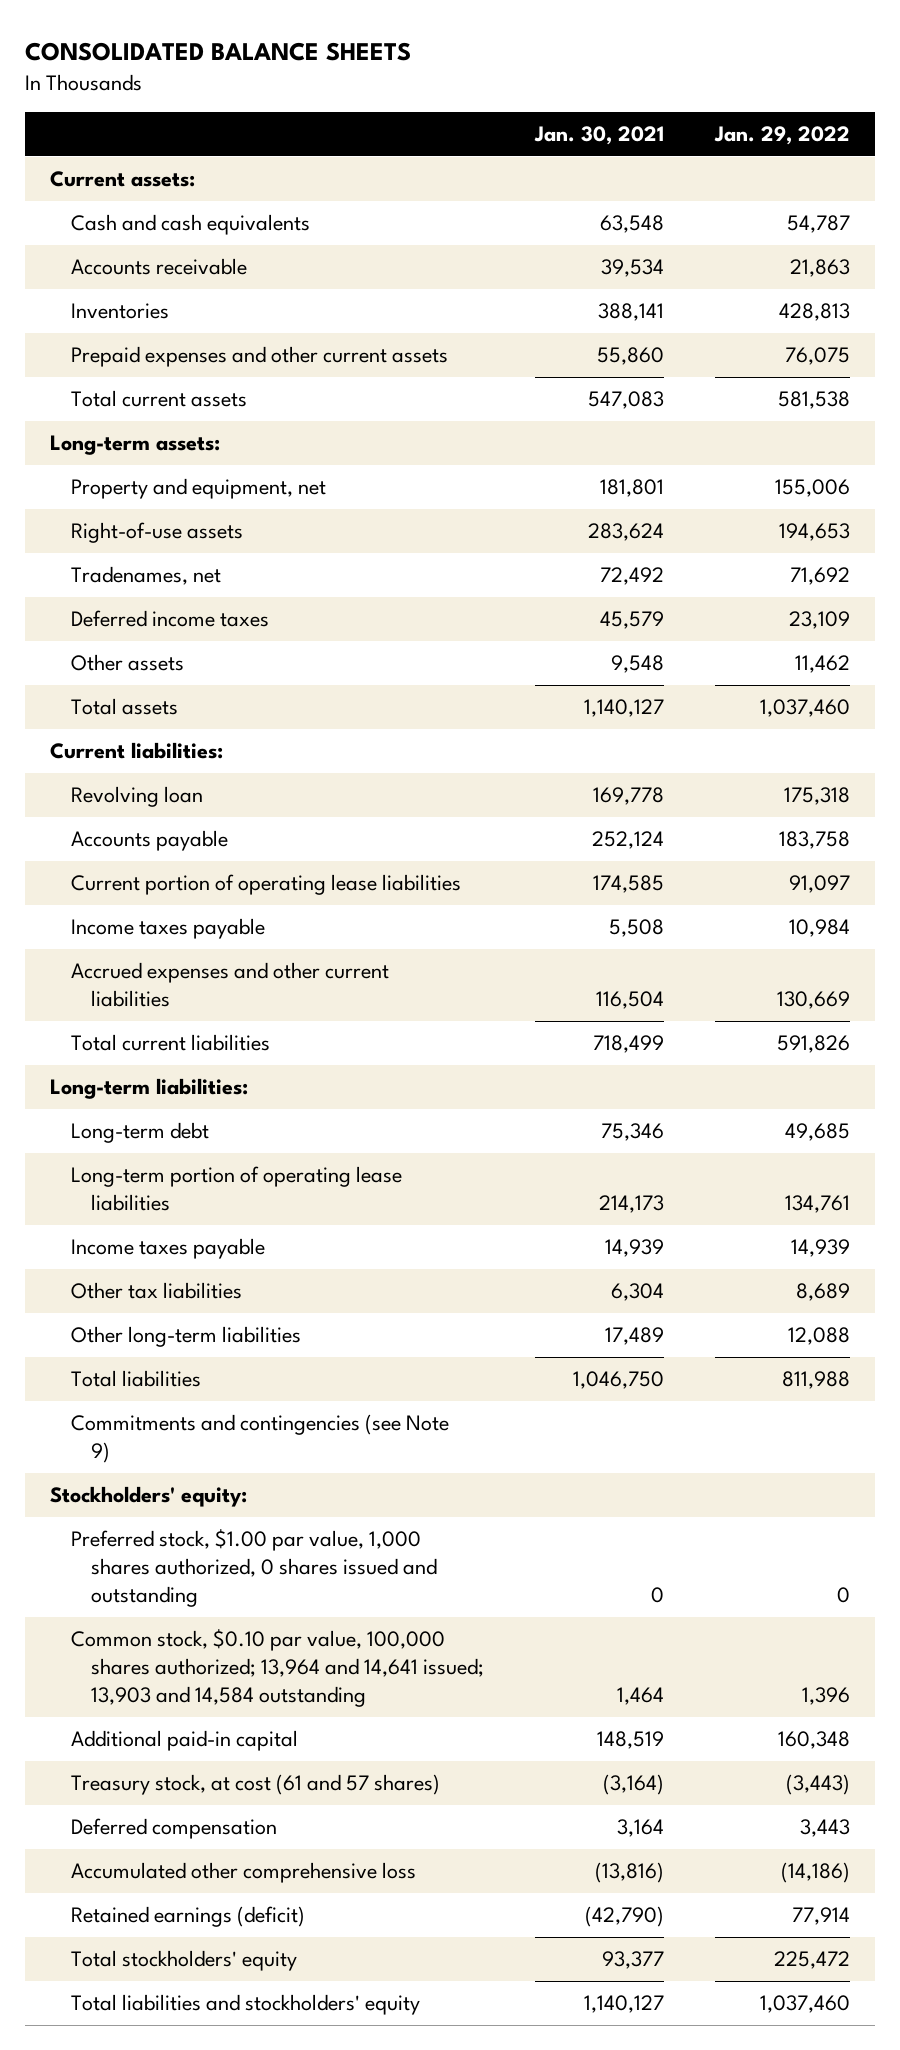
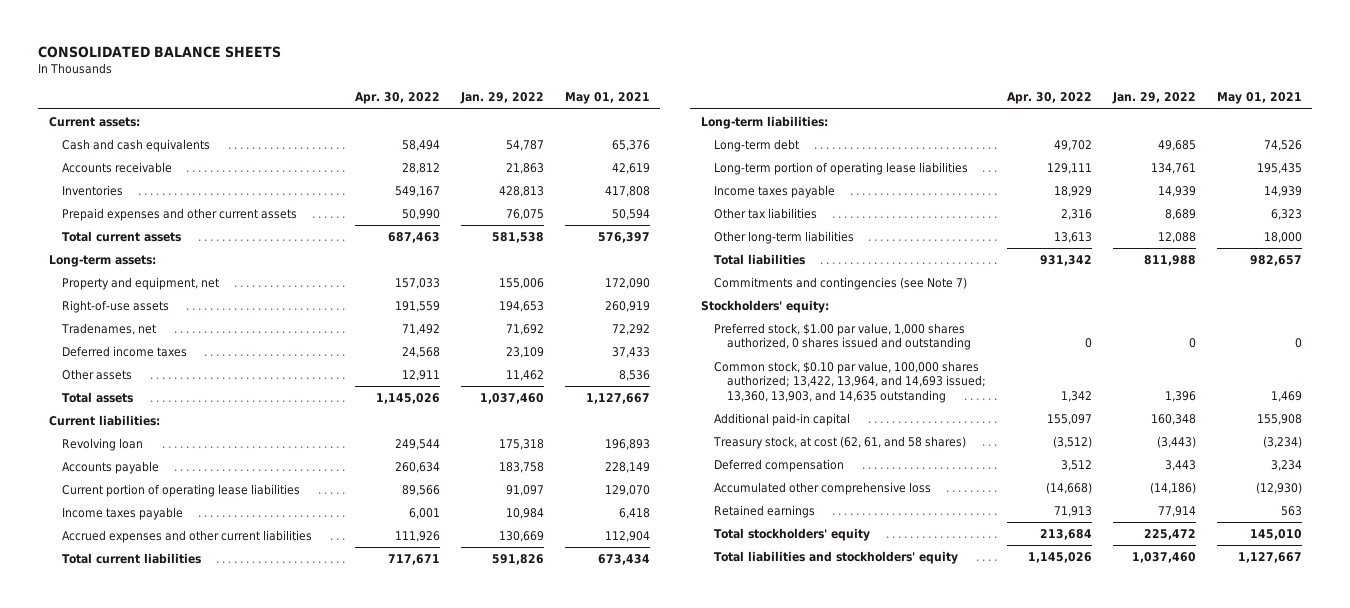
[533,126,664,146] Jan. 30, 2021 -> none
none -> [355,92,441,105] Apr. 30, 2022
none -> [564,92,650,105] May 01, 2021
[70,1414,449,1464] Commitments and contingencies (see Note 9) -> [714,277,968,291] Commitments and contingencies (see Note 7)
[70,1629,484,1708] Common stock, $0.10 par value, 100,000 shares authorized; 13,964 and 14,641 issued; 13,903 and 14,584 outstanding -> [714,361,987,403] Common stock, $0.10 par value, 100,000 shares authorized; 13,422, 13,964, and 14,693 issued; 13,360, 13,903, and 14,635 outstanding
[70,1774,440,1796] Treasury stock, at cost (61 and 57 shares) -> [713,436,967,450] Treasury stock, at cost (62, 61, and 58 shares)
[70,1906,305,1928] Retained earnings (deficit) -> [714,505,816,519] Retained earnings

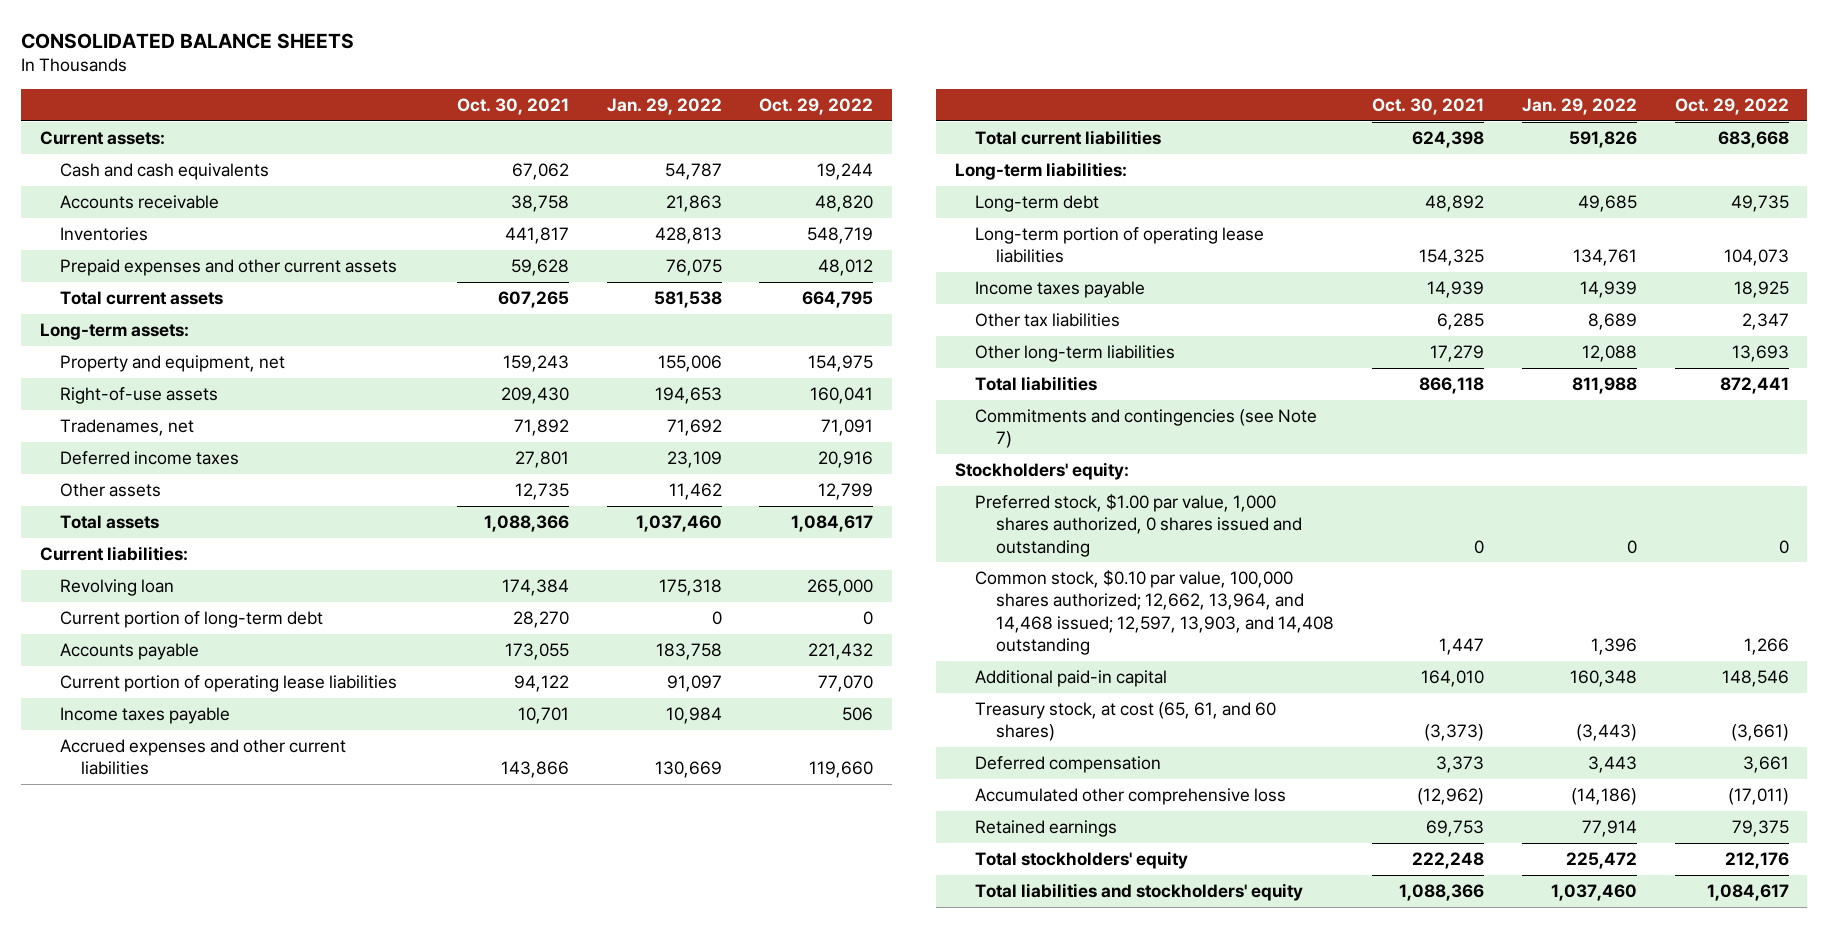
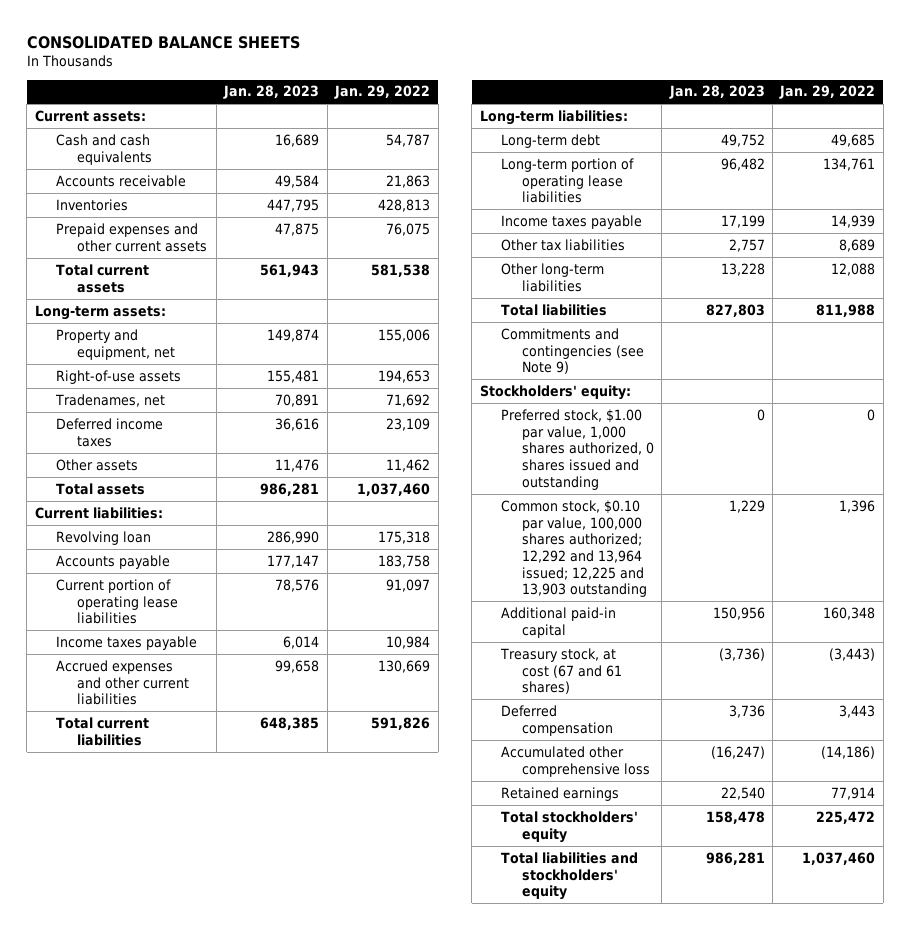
[456,97,569,115] Oct. 30, 2021 -> none
[759,97,874,115] Oct. 29, 2022 -> none
none -> [223,85,320,100] Jan. 28, 2023
[60,611,324,629] Current portion of long-term debt -> none
[975,409,1318,449] Commitments and contingencies (see Note 7) -> [500,327,644,375] Commitments and contingencies (see Note 9)
[975,570,1334,655] Common stock, $0.10 par value, 100,000 shares authorized; 12,662, 13,964, and 14,468 issued; 12,597, 13,903, and 14,408 outstanding -> [500,499,647,598] Common stock, $0.10 par value, 100,000 shares authorized; 12,292 and 13,964 issued; 12,225 and 13,903 outstanding
[975,702,1277,742] Treasury stock, at cost (65, 61, and 60 shares) -> [499,647,622,695] Treasury stock, at cost (67 and 61 shares)

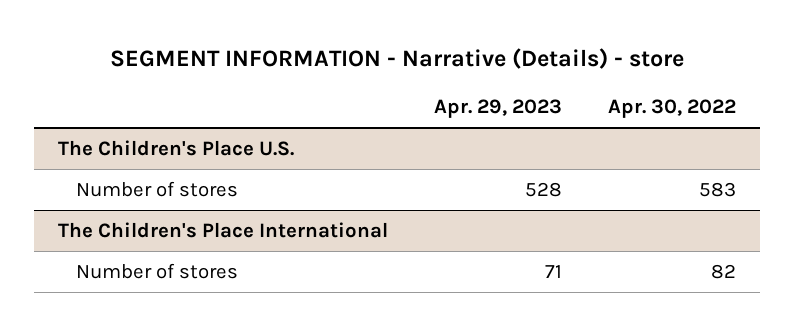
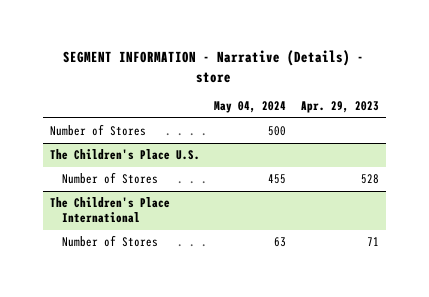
[608,99,737,119] Apr. 30, 2022 -> none
none -> [214,101,287,114] May 04, 2024
none -> [50,124,147,137] Number of Stores
[76,180,239,197] Number of stores -> [62,172,159,185] Number of Stores
[76,262,239,279] Number of stores -> [62,235,159,248] Number of Stores

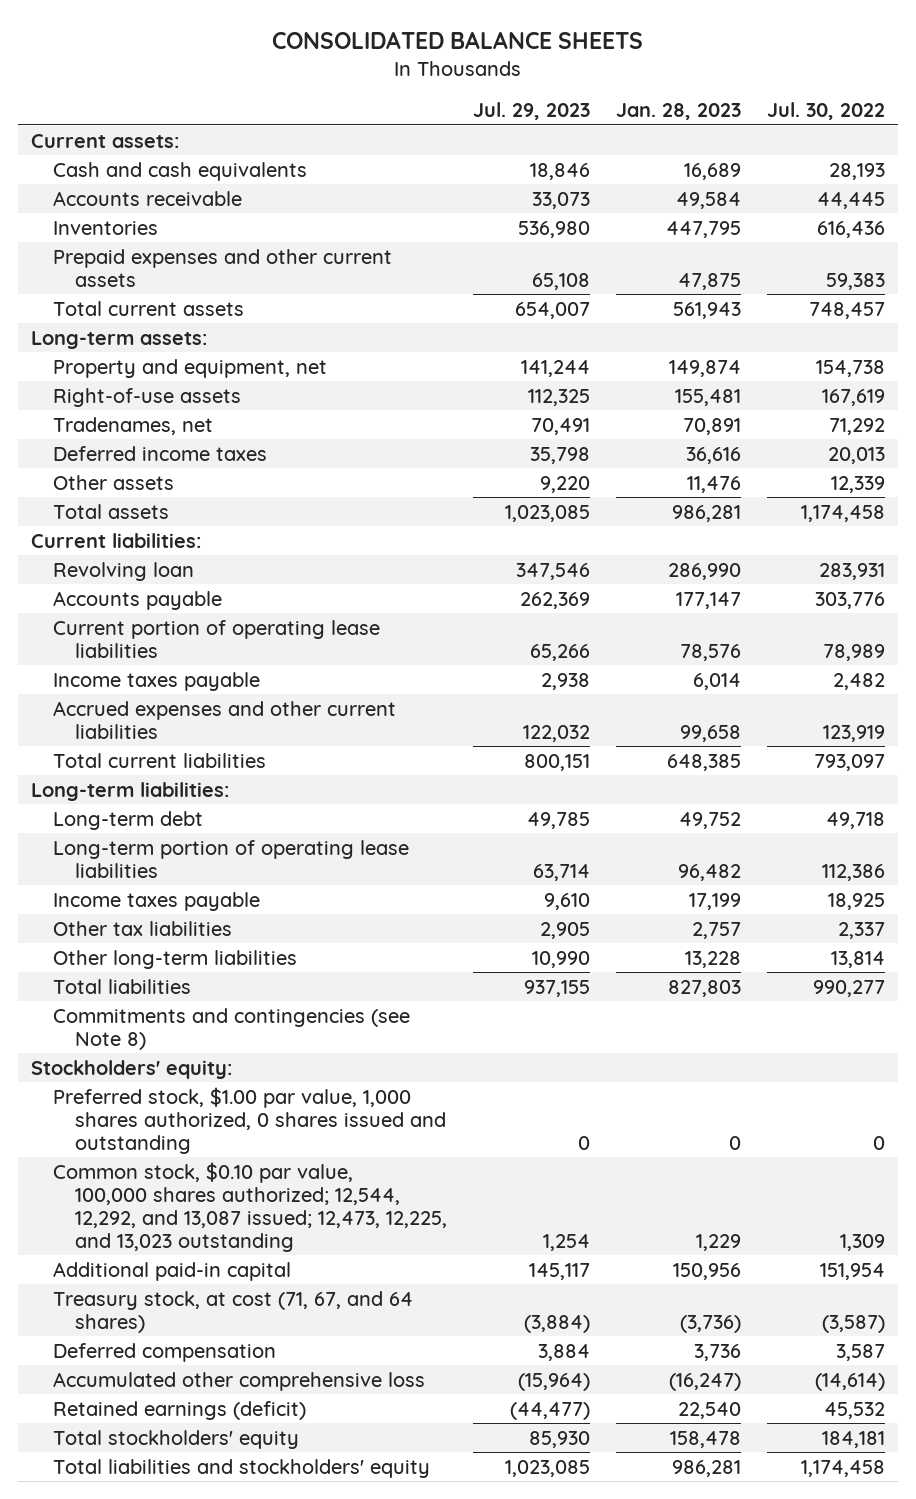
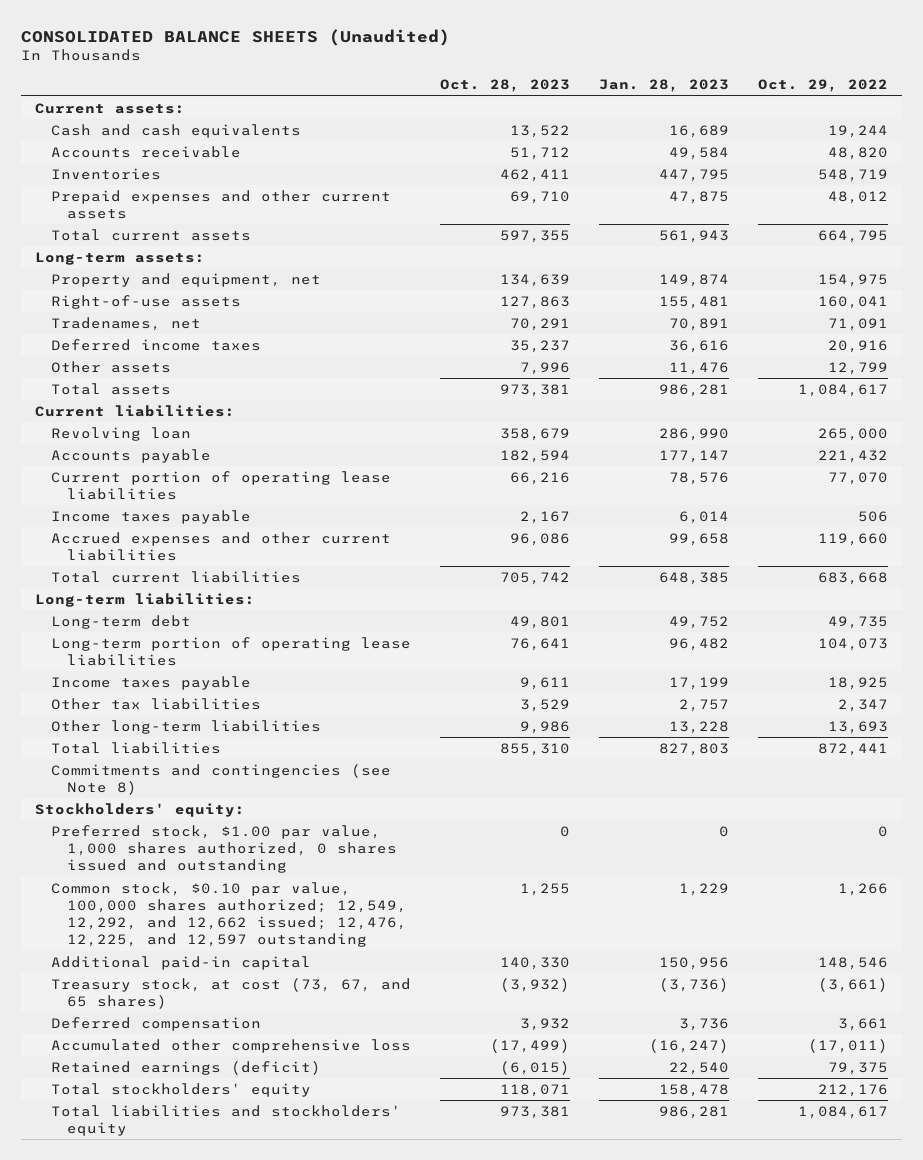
[271,30,643,49] CONSOLIDATED BALANCE SHEETS -> [20,28,450,46] CONSOLIDATED BALANCE SHEETS (Unaudited)
[473,102,591,121] Jul. 29, 2023 -> none
[767,102,886,121] Jul. 30, 2022 -> none
none -> [439,79,570,93] Oct. 28, 2023
none -> [757,79,888,93] Oct. 29, 2022
[53,1161,448,1252] Common stock, $0.10 par value, 100,000 shares authorized; 12,544, 12,292, and 13,087 issued; 12,473, 12,225, and 13,023 outstanding -> [51,881,408,948] Common stock, $0.10 par value, 100,000 shares authorized; 12,549, 12,292, and 12,662 issued; 12,476, 12,225, and 12,597 outstanding
[53,1290,414,1333] Treasury stock, at cost (71, 67, and 64 shares) -> [51,977,412,1010] Treasury stock, at cost (73, 67, and 65 shares)

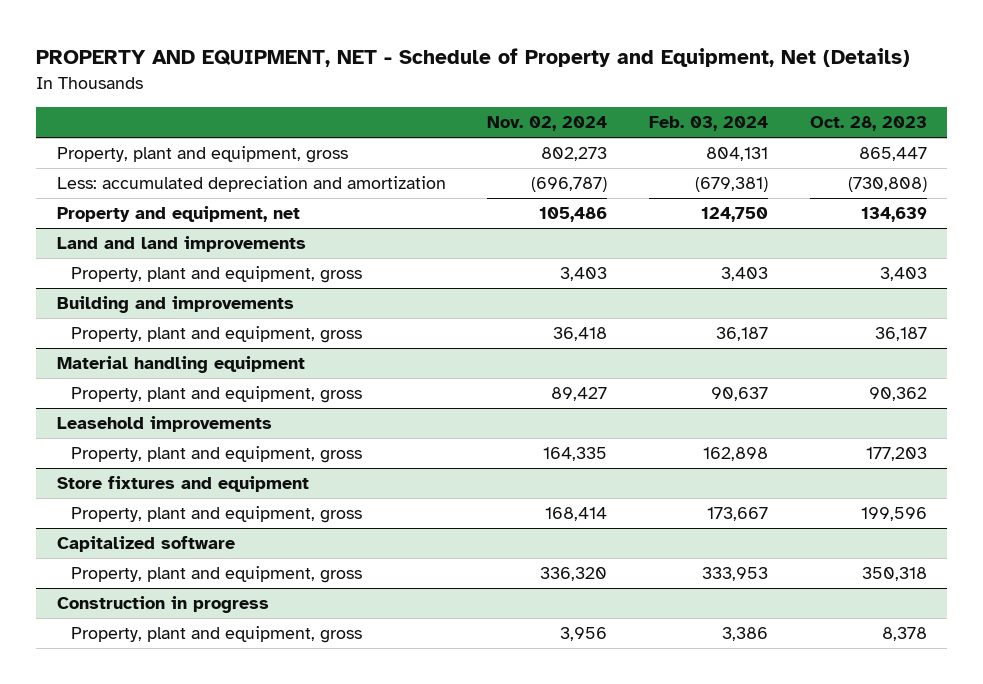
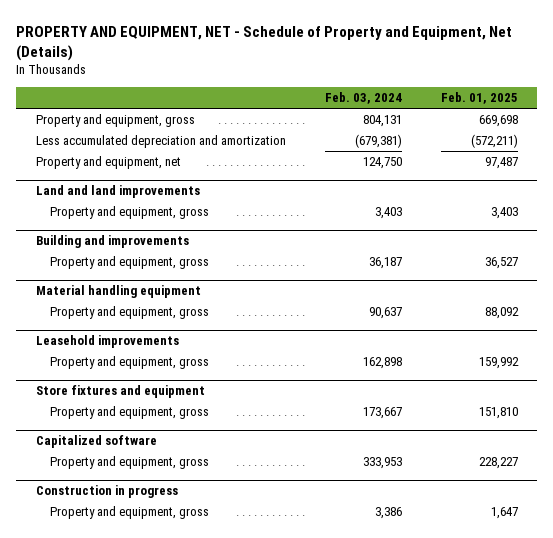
[487,116,608,132] Nov. 02, 2024 -> none
[809,116,927,132] Oct. 28, 2023 -> none
none -> [440,92,518,105] Feb. 01, 2025
[56,146,348,164] Property, plant and equipment, gross -> [35,114,195,128] Property and equipment, gross
[56,176,446,193] Less: accumulated depreciation and amortization -> [35,135,286,149] Less accumulated depreciation and amortization
[70,266,362,284] Property, plant and equipment, gross -> [49,206,209,220] Property and equipment, gross
[70,326,362,344] Property, plant and equipment, gross -> [49,256,209,270] Property and equipment, gross
[70,386,362,404] Property, plant and equipment, gross -> [49,306,209,320] Property and equipment, gross
[70,446,362,464] Property, plant and equipment, gross -> [49,356,209,370] Property and equipment, gross
[70,506,362,524] Property, plant and equipment, gross -> [49,406,209,420] Property and equipment, gross
[70,566,362,584] Property, plant and equipment, gross -> [49,456,209,470] Property and equipment, gross
[70,626,362,644] Property, plant and equipment, gross -> [49,506,209,520] Property and equipment, gross

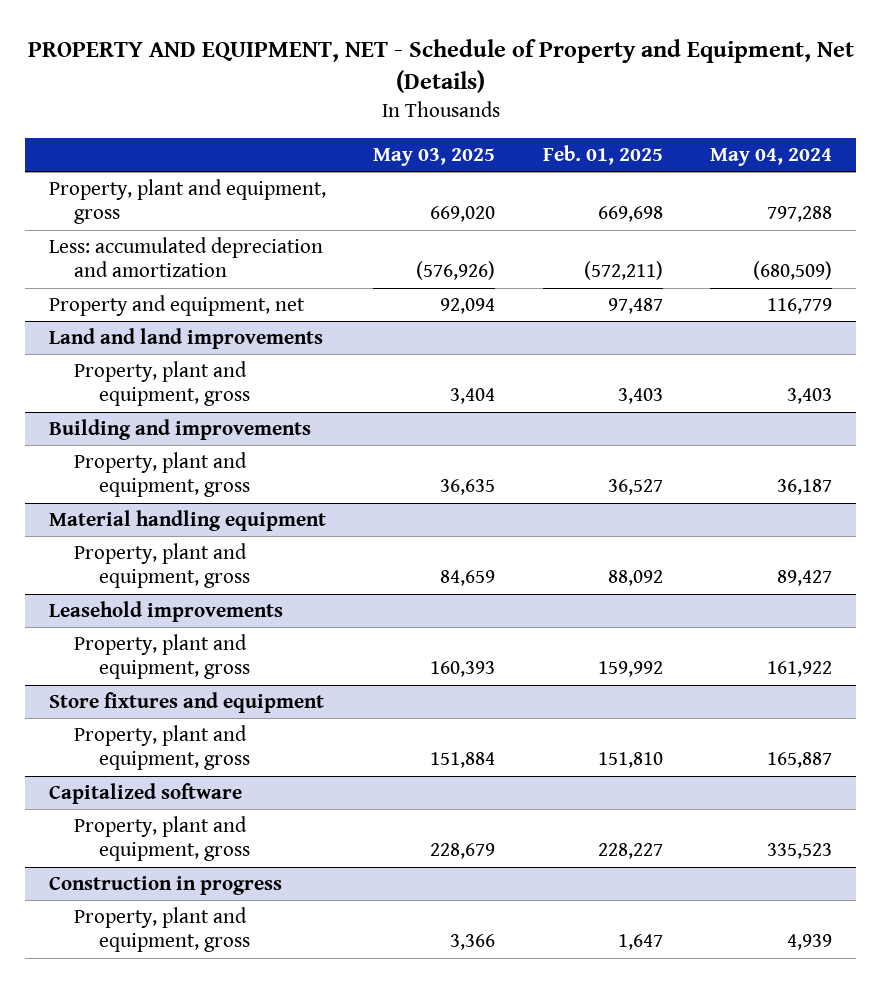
[324,92,402,105] Feb. 03, 2024 -> none
none -> [373,148,496,167] May 03, 2025
none -> [710,148,833,167] May 04, 2024
[35,114,195,128] Property and equipment, gross -> [48,179,326,225] Property, plant and equipment, gross
[35,135,286,149] Less accumulated depreciation and amortization -> [48,237,323,278] Less: accumulated depreciation and amortization
[49,206,209,220] Property and equipment, gross -> [74,361,251,407] Property, plant and equipment, gross
[49,256,209,270] Property and equipment, gross -> [74,452,251,498] Property, plant and equipment, gross
[49,306,209,320] Property and equipment, gross -> [74,543,251,589] Property, plant and equipment, gross
[49,356,209,370] Property and equipment, gross -> [74,634,251,680] Property, plant and equipment, gross
[49,406,209,420] Property and equipment, gross -> [74,725,251,771] Property, plant and equipment, gross
[49,456,209,470] Property and equipment, gross -> [74,816,251,862] Property, plant and equipment, gross
[49,506,209,520] Property and equipment, gross -> [74,907,251,953] Property, plant and equipment, gross

